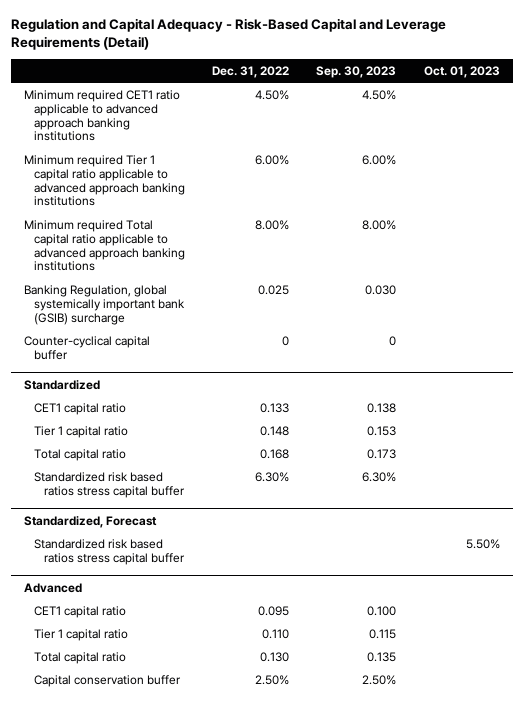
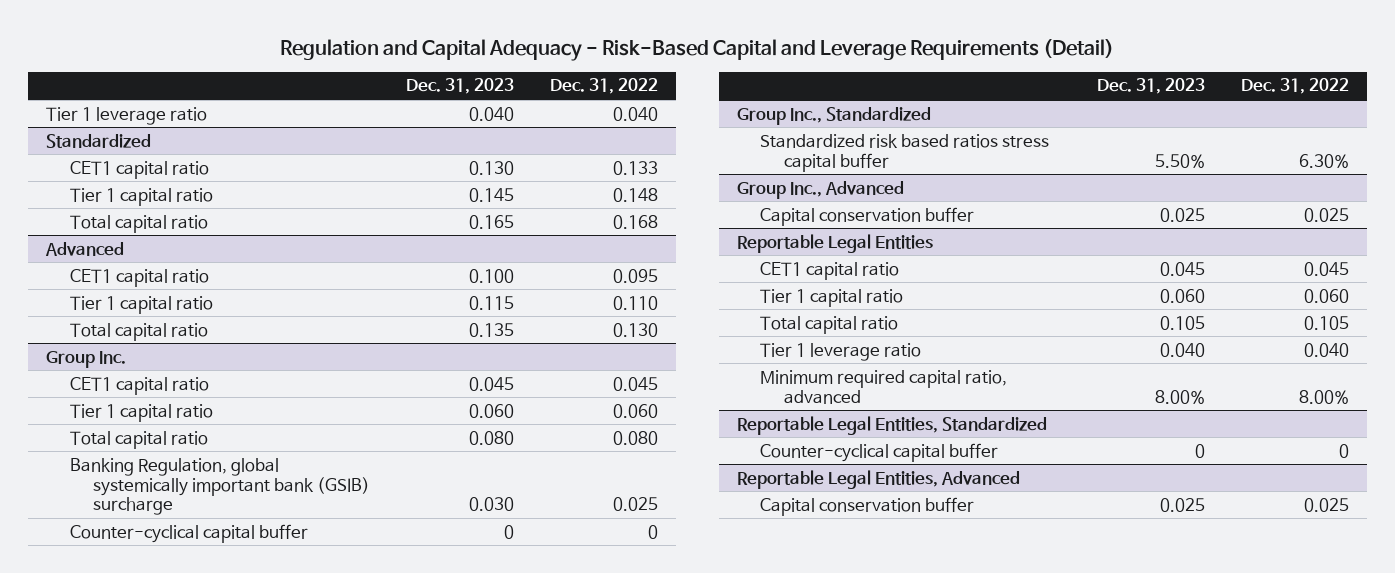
[316,65,397,78] Sep. 30, 2023 -> none
[423,65,500,78] Oct. 01, 2023 -> none
none -> [406,78,515,95] Dec. 31, 2023
[24,89,181,142] Minimum required CET1 ratio applicable to advanced approach banking institutions -> none
[24,154,186,207] Minimum required Tier 1 capital ratio applicable to advanced approach banking institutions -> none
[24,219,186,272] Minimum required Total capital ratio applicable to advanced approach banking institutions -> none
[24,284,186,325] Banking Regulation, global systemically important bank (GSIB) surcharge -> none
[24,335,151,360] Counter-cyclical capital buffer -> none
none -> [45,106,207,125] Tier 1 leverage ratio
[34,471,186,498] Standardized risk based ratios stress capital buffer -> none
[24,515,158,528] Standardized, Forecast -> none
[34,538,186,565] Standardized risk based ratios stress capital buffer -> none
none -> [45,350,126,368] Group Inc.
none -> [69,376,209,395] CET1 capital ratio
none -> [69,403,213,422] Tier 1 capital ratio
none -> [69,430,208,449] Total capital ratio
none -> [69,457,371,516] Banking Regulation, global systemically important bank (GSIB) surcharge
none -> [69,523,308,543] Counter-cyclical capital buffer
none -> [736,106,931,125] Group Inc., Standardized
none -> [760,133,1050,172] Standardized risk based ratios stress capital buffer
none -> [736,180,904,199] Group Inc., Advanced
[255,674,290,685] 2.50% -> [1303,207,1349,222] 0.025
none -> [736,233,933,253] Reportable Legal Entities
none -> [760,261,900,280] CET1 capital ratio
none -> [760,288,904,307] Tier 1 capital ratio
none -> [760,315,899,334] Total capital ratio
none -> [760,342,922,361] Tier 1 leverage ratio
none -> [760,369,1008,404] Minimum required capital ratio, advanced
none -> [736,415,1047,435] Reportable Legal Entities, Standardized
none -> [760,442,999,462] Counter-cyclical capital buffer
none -> [736,469,1020,489] Reportable Legal Entities, Advanced
none -> [760,496,975,516] Capital conservation buffer

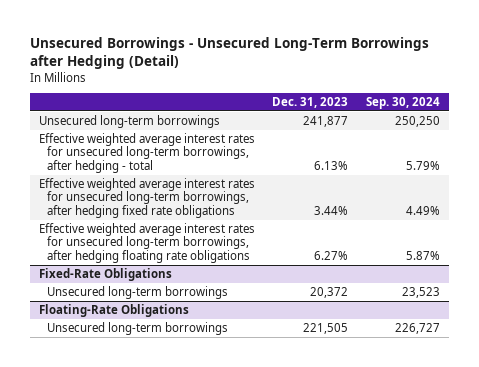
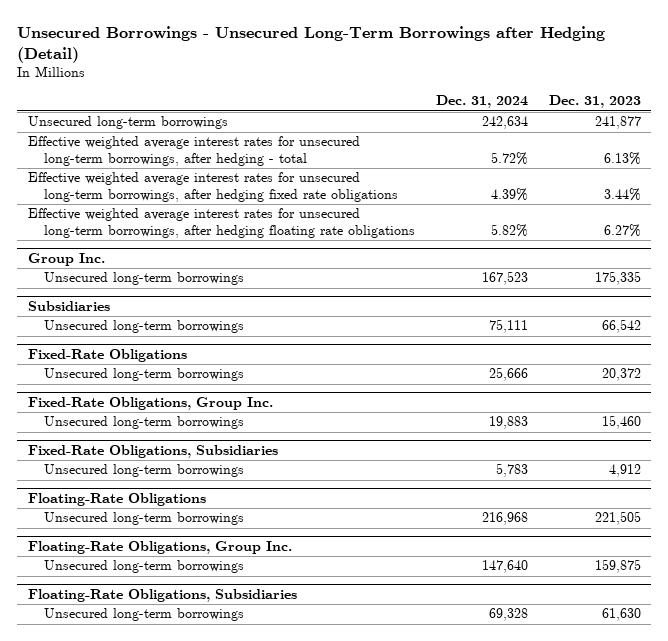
[365,97,440,110] Sep. 30, 2024 -> none
none -> [435,95,528,109] Dec. 31, 2024
none -> [27,252,105,266] Group Inc.
none -> [43,272,244,286] Unsecured long-term borrowings
none -> [27,300,110,311] Subsidiaries
none -> [43,320,244,334] Unsecured long-term borrowings
none -> [27,396,273,410] Fixed-Rate Obligations, Group Inc.
none -> [43,416,244,430] Unsecured long-term borrowings
none -> [27,444,278,458] Fixed-Rate Obligations, Subsidiaries
none -> [43,464,244,478] Unsecured long-term borrowings
none -> [27,540,292,554] Floating-Rate Obligations, Group Inc.
none -> [43,560,244,574] Unsecured long-term borrowings
none -> [27,588,297,602] Floating-Rate Obligations, Subsidiaries
none -> [43,608,244,622] Unsecured long-term borrowings

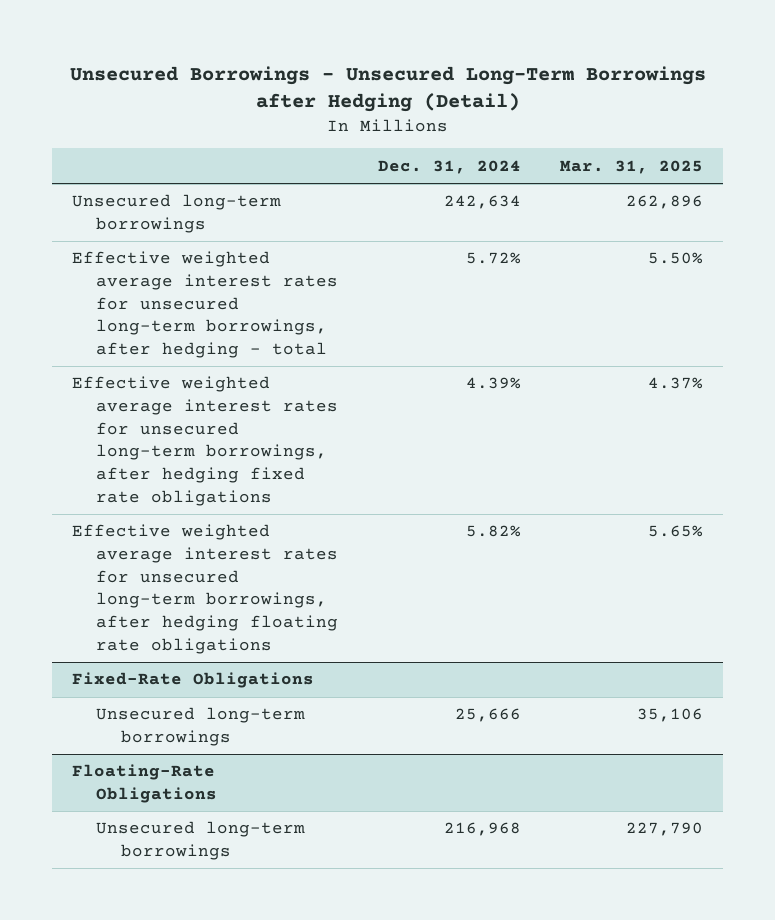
[548,95,641,109] Dec. 31, 2023 -> none
none -> [560,159,704,174] Mar. 31, 2025
[27,252,105,266] Group Inc. -> none
[43,272,244,286] Unsecured long-term borrowings -> none
[27,300,110,311] Subsidiaries -> none
[43,320,244,334] Unsecured long-term borrowings -> none
[27,396,273,410] Fixed-Rate Obligations, Group Inc. -> none
[43,416,244,430] Unsecured long-term borrowings -> none
[27,444,278,458] Fixed-Rate Obligations, Subsidiaries -> none
[43,464,244,478] Unsecured long-term borrowings -> none
[27,540,292,554] Floating-Rate Obligations, Group Inc. -> none
[43,560,244,574] Unsecured long-term borrowings -> none
[27,588,297,602] Floating-Rate Obligations, Subsidiaries -> none
[43,608,244,622] Unsecured long-term borrowings -> none

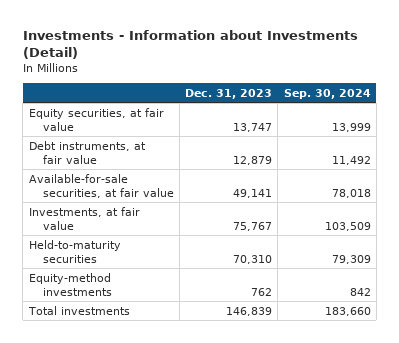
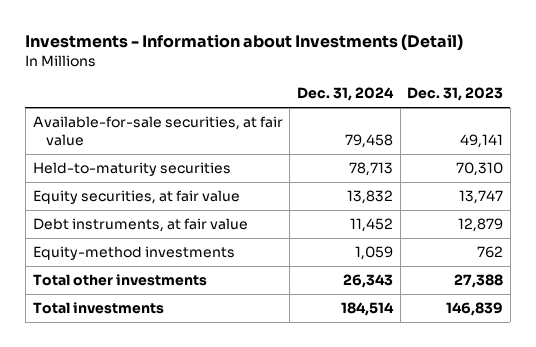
[283,88,371,99] Sep. 30, 2024 -> none
none -> [296,87,394,102] Dec. 31, 2024
[28,206,140,230] Investments, at fair value -> none
[28,107,164,131] Equity securities, at fair value -> [32,190,240,205] Equity securities, at fair value
[28,140,146,164] Debt instruments, at fair value -> [32,218,248,233] Debt instruments, at fair value
none -> [32,274,207,287] Total other investments

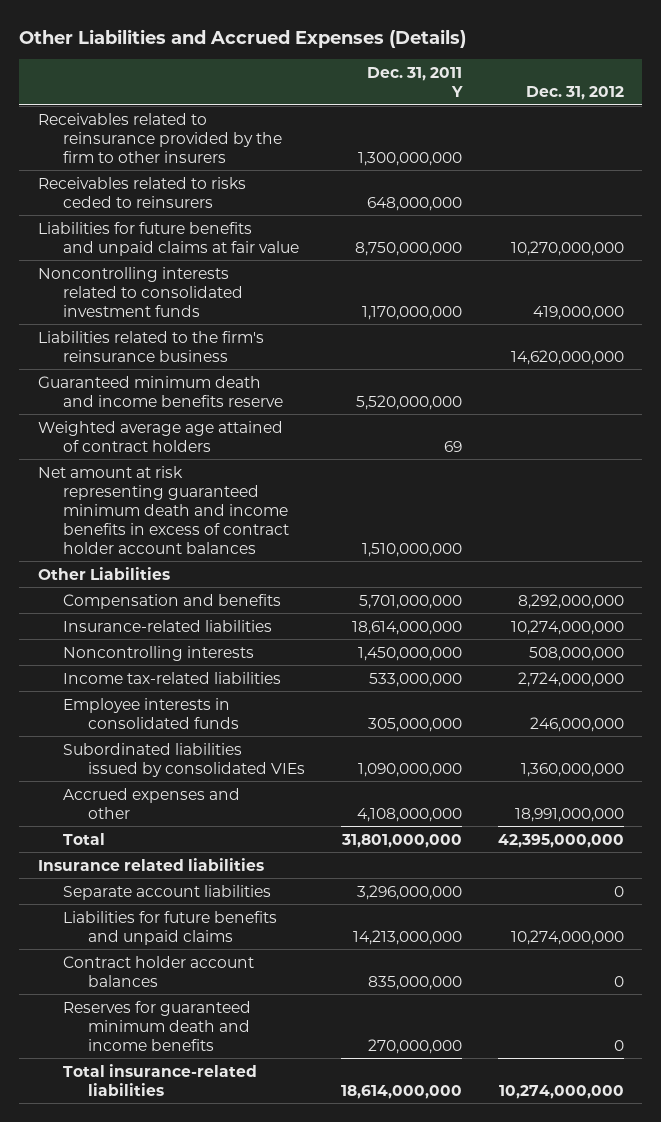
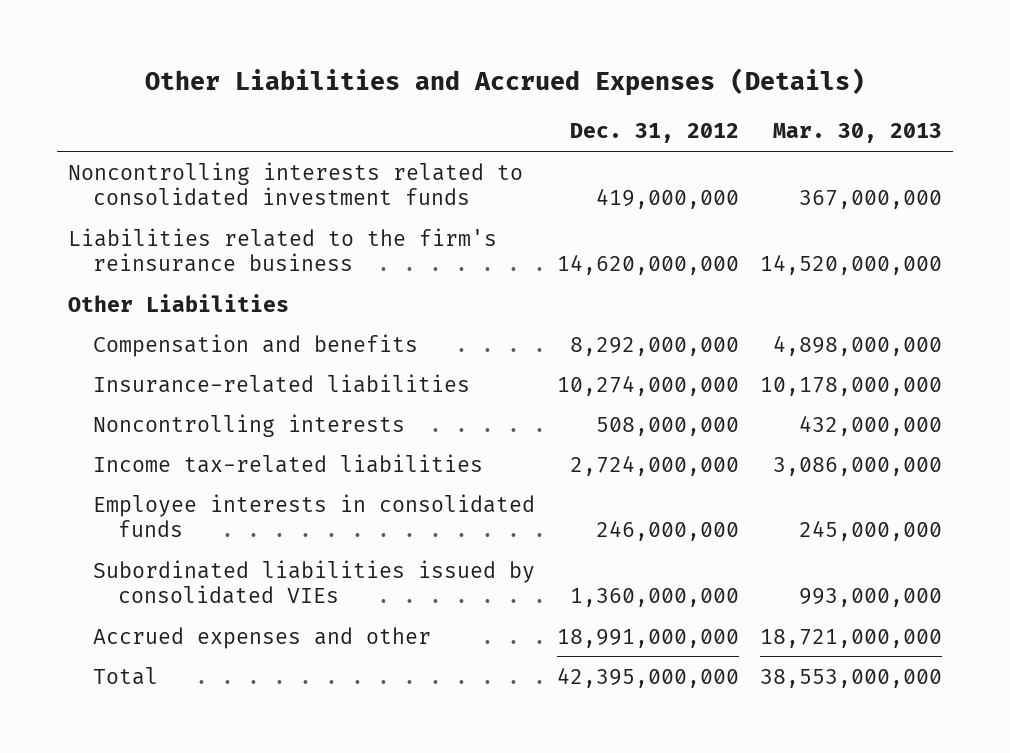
[366,67,463,98] Dec. 31, 2011 Y -> none
none -> [773,123,943,144] Mar. 30, 2013
[37,112,282,163] Receivables related to reinsurance provided by the firm to other insurers -> none
[37,176,246,208] Receivables related to risks ceded to reinsurers -> none
[37,221,299,256] Liabilities for future benefits and unpaid claims at fair value -> none
[37,375,283,407] Guaranteed minimum death and income benefits reserve -> none
[37,420,283,452] Weighted average age attained of contract holders -> none
[37,465,289,554] Net amount at risk representing guaranteed minimum death and income benefits in excess of contract holder account balances -> none
[37,857,264,871] Insurance related liabilities -> none
[62,884,271,900] Separate account liabilities -> none
[62,910,277,945] Liabilities for future benefits and unpaid claims -> none
[62,955,254,987] Contract holder account balances -> none
[62,1000,251,1051] Reserves for guaranteed minimum death and income benefits -> none
[62,1063,257,1096] Total insurance-related liabilities -> none

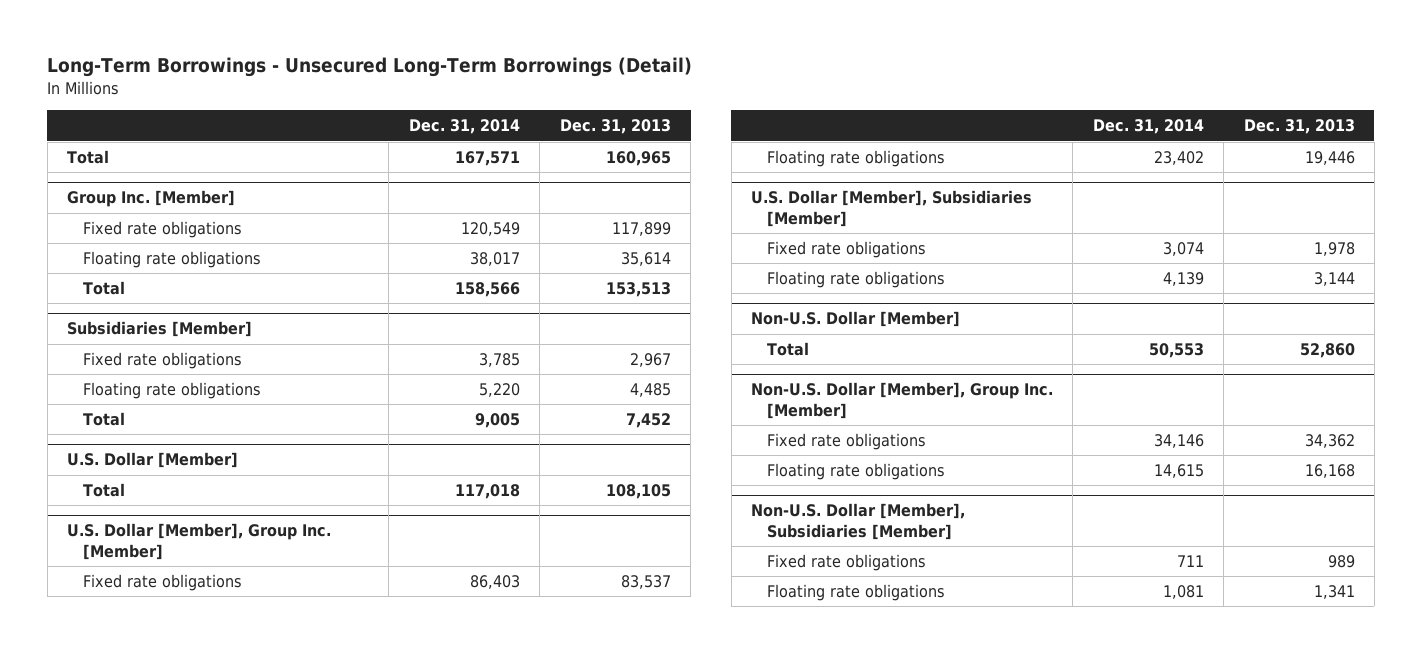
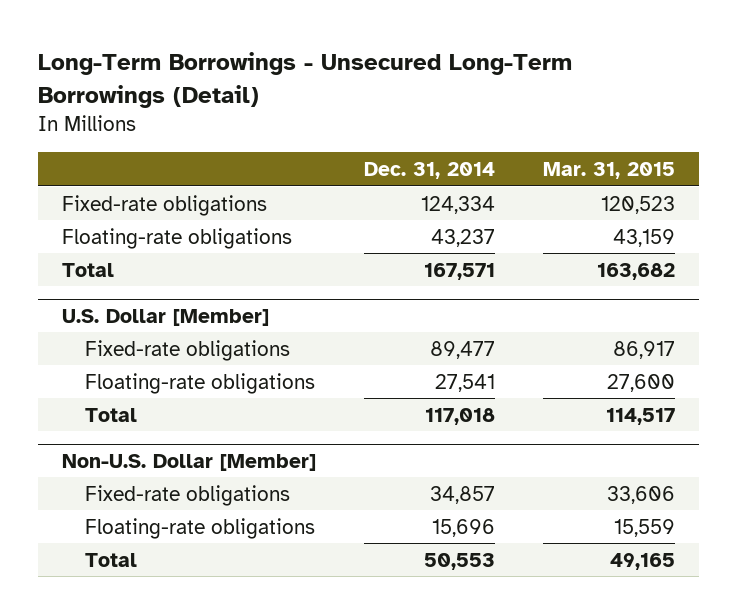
[559,119,671,135] Dec. 31, 2013 -> none
none -> [543,162,676,180] Mar. 31, 2015
none -> [61,194,267,216] Fixed-rate obligations
none -> [61,227,292,249] Floating-rate obligations
[67,190,236,208] Group Inc. [Member] -> none
[83,221,243,239] Fixed rate obligations -> none
[83,251,262,269] Floating rate obligations -> none
[83,281,126,296] Total -> none
[67,321,253,338] Subsidiaries [Member] -> none
[83,352,243,370] Fixed rate obligations -> none
[83,382,262,400] Floating rate obligations -> none
[83,412,126,427] Total -> none
none -> [85,339,291,361] Fixed-rate obligations
none -> [85,372,316,394] Floating-rate obligations
[67,523,332,561] U.S. Dollar [Member], Group Inc. [Member] -> none
[83,574,243,592] Fixed rate obligations -> none
[767,150,946,168] Floating rate obligations -> none
[750,190,1032,228] U.S. Dollar [Member], Subsidiaries [Member] -> none
[767,241,927,259] Fixed rate obligations -> none
[767,271,946,289] Floating rate obligations -> none
none -> [85,484,291,506] Fixed-rate obligations
none -> [85,517,316,539] Floating-rate obligations
[750,382,1053,420] Non-U.S. Dollar [Member], Group Inc. [Member] -> none
[767,433,927,451] Fixed rate obligations -> none
[767,463,946,481] Floating rate obligations -> none
[750,503,965,541] Non-U.S. Dollar [Member], Subsidiaries [Member] -> none
[767,554,927,572] Fixed rate obligations -> none
[767,584,946,602] Floating rate obligations -> none

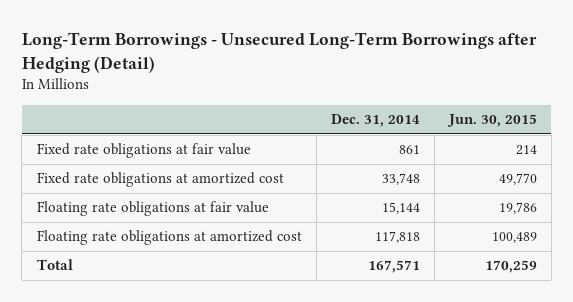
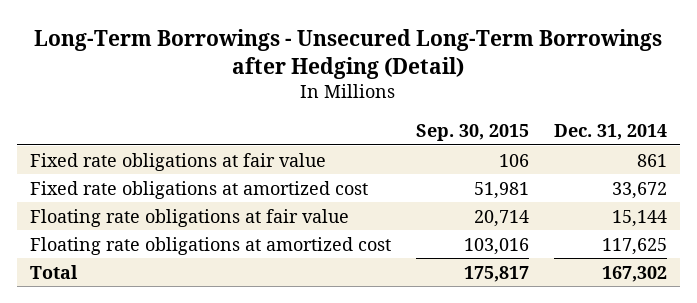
[446,114,537,128] Jun. 30, 2015 -> none
none -> [415,124,529,142] Sep. 30, 2015
[381,173,420,186] 33,748 -> [612,181,668,199] 33,672
[374,231,420,244] 117,818 -> [602,237,668,255] 117,625
[367,260,420,274] 167,571 -> [602,265,668,282] 167,302

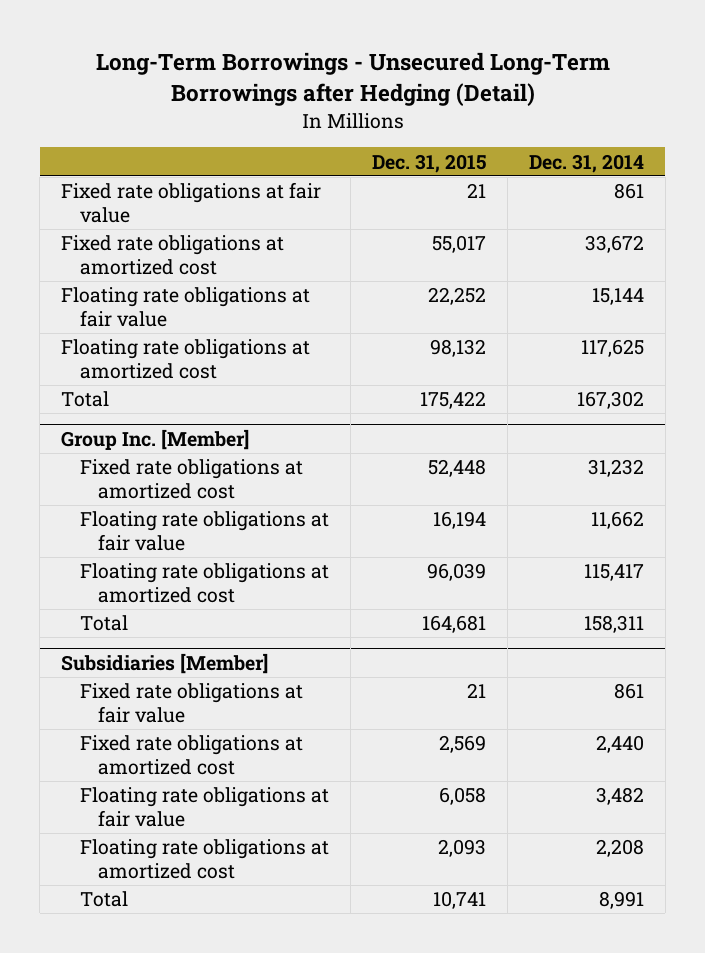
[415,124,529,142] Sep. 30, 2015 -> none
none -> [371,153,486,173] Dec. 31, 2015
none -> [61,429,250,451] Group Inc. [Member]
none -> [79,459,303,499] Fixed rate obligations at amortized cost
none -> [79,511,329,551] Floating rate obligations at fair value
none -> [79,563,329,603] Floating rate obligations at amortized cost
none -> [79,615,128,632] Total
none -> [61,653,269,675] Subsidiaries [Member]
none -> [79,683,303,723] Fixed rate obligations at fair value
none -> [79,735,303,775] Fixed rate obligations at amortized cost
none -> [79,787,329,827] Floating rate obligations at fair value
none -> [79,839,329,879] Floating rate obligations at amortized cost
none -> [79,891,128,908] Total

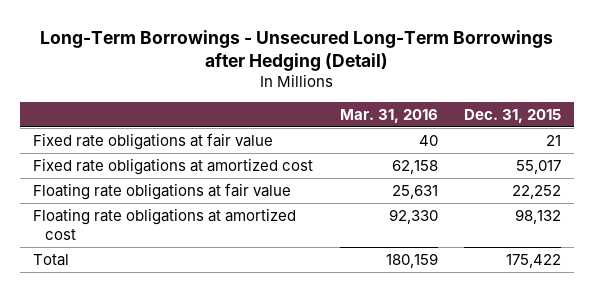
[528,153,644,173] Dec. 31, 2014 -> none
none -> [339,109,438,124] Mar. 31, 2016
[61,429,250,451] Group Inc. [Member] -> none
[79,459,303,499] Fixed rate obligations at amortized cost -> none
[79,511,329,551] Floating rate obligations at fair value -> none
[79,563,329,603] Floating rate obligations at amortized cost -> none
[79,615,128,632] Total -> none
[61,653,269,675] Subsidiaries [Member] -> none
[79,683,303,723] Fixed rate obligations at fair value -> none
[79,735,303,775] Fixed rate obligations at amortized cost -> none
[79,787,329,827] Floating rate obligations at fair value -> none
[79,839,329,879] Floating rate obligations at amortized cost -> none
[79,891,128,908] Total -> none

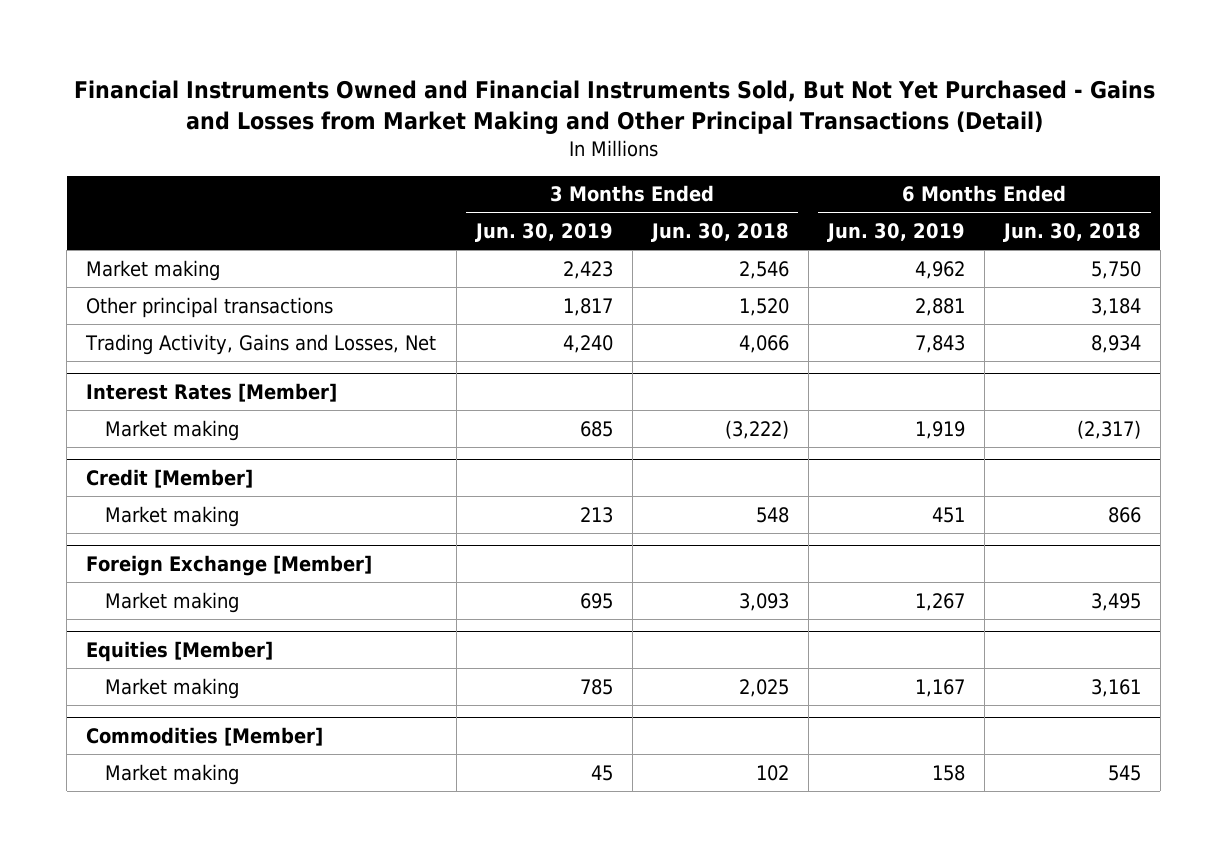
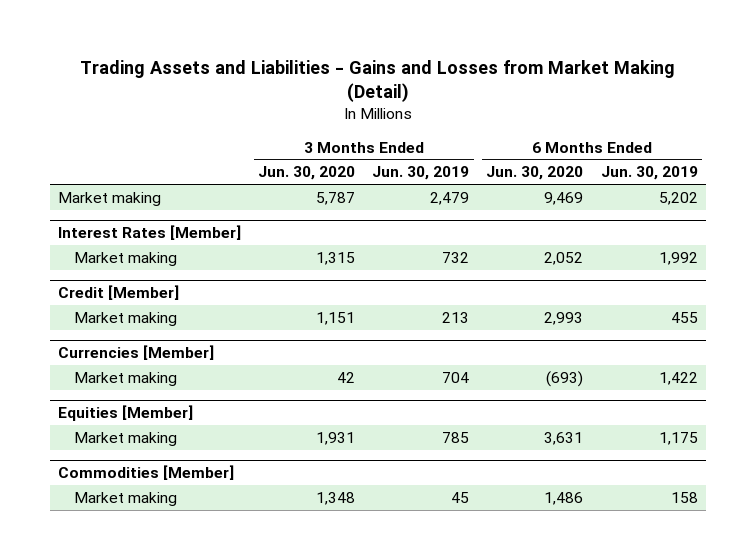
[73,79,1155,134] Financial Instruments Owned and Financial Instruments Sold, But Not Yet Purchased - Gains and Losses from Market Making and Other Principal Transactions (Detail) -> [79,59,675,103] Trading Assets and Liabilities - Gains and Losses from Market Making (Detail)
[650,223,789,243] Jun. 30, 2018 -> none
[1002,223,1141,243] Jun. 30, 2018 -> none
none -> [258,166,356,181] Jun. 30, 2020
none -> [486,166,584,181] Jun. 30, 2020
[86,296,334,318] Other principal transactions -> none
[85,333,437,355] Trading Activity, Gains and Losses, Net -> none
[562,260,613,279] 2,423 -> [430,191,470,205] 2,479
[914,260,965,279] 4,962 -> [658,191,698,205] 5,202
[579,420,613,437] 685 -> [442,251,470,263] 732
[914,420,965,439] 1,919 -> [658,251,698,265] 1,992
[931,506,965,523] 451 -> [670,311,698,323] 455
[86,555,373,577] Foreign Exchange [Member] -> [58,344,215,360] Currencies [Member]
[579,592,613,609] 695 -> [442,371,470,383] 704
[914,592,965,611] 1,267 -> [658,371,698,385] 1,422
[914,678,965,697] 1,167 -> [658,431,698,445] 1,175

